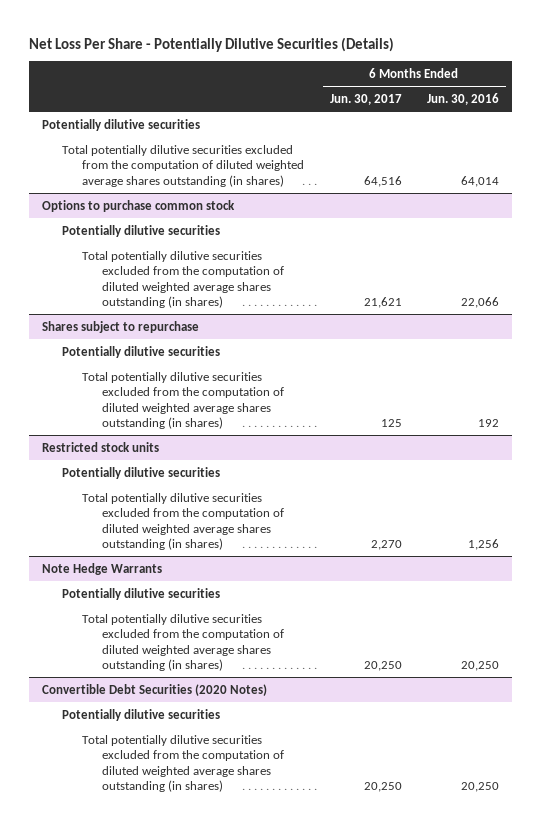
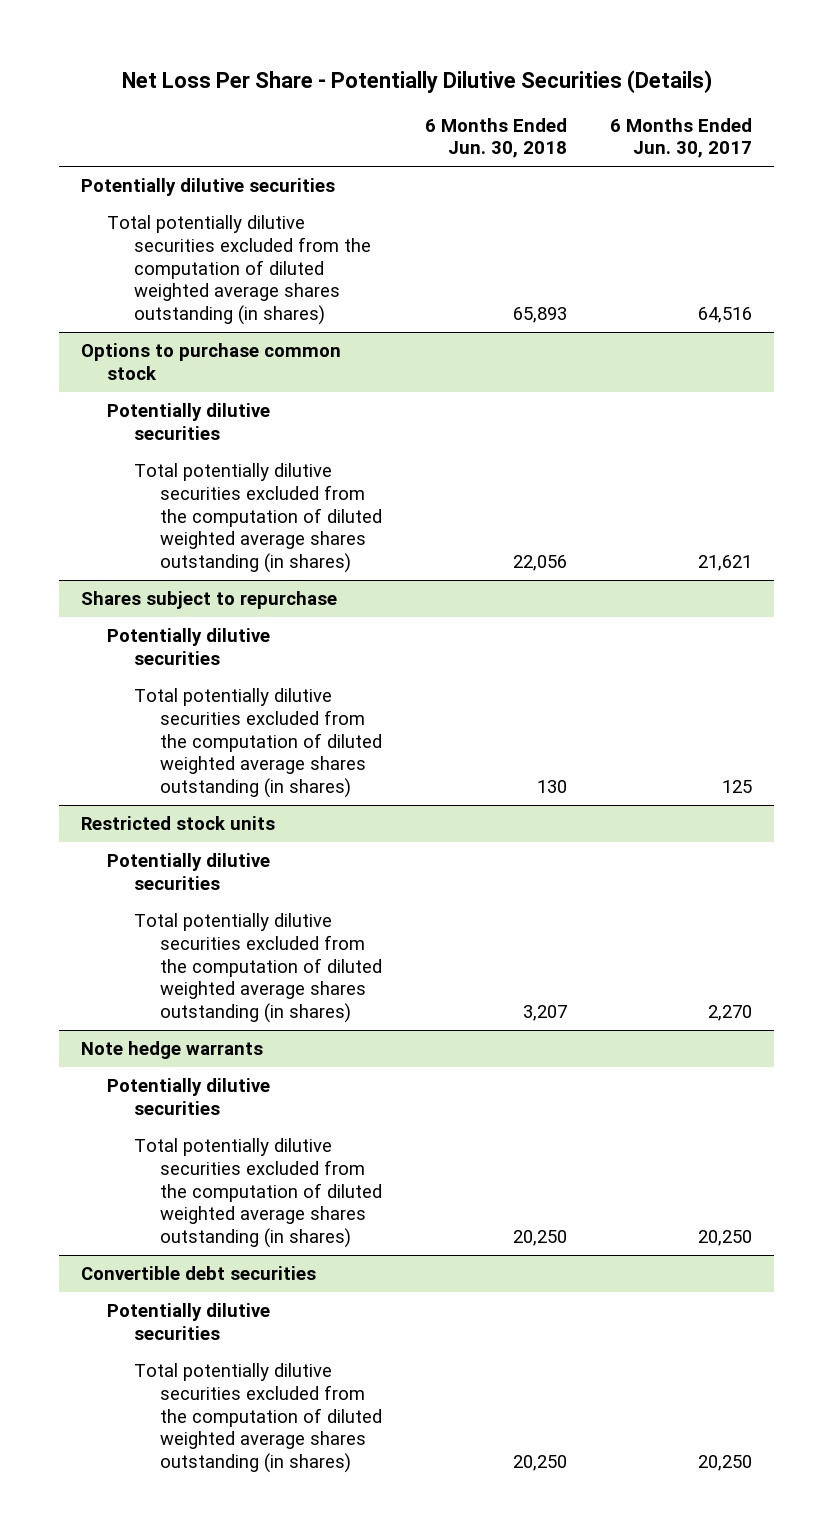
[427,92,500,105] Jun. 30, 2016 -> none
none -> [425,117,568,159] 6 Months Ended Jun. 30, 2018
[42,562,163,575] Note Hedge Warrants -> [80,1041,263,1060] Note hedge warrants
[42,683,268,696] Convertible Debt Securities (2020 Notes) -> [80,1266,316,1281] Convertible debt securities

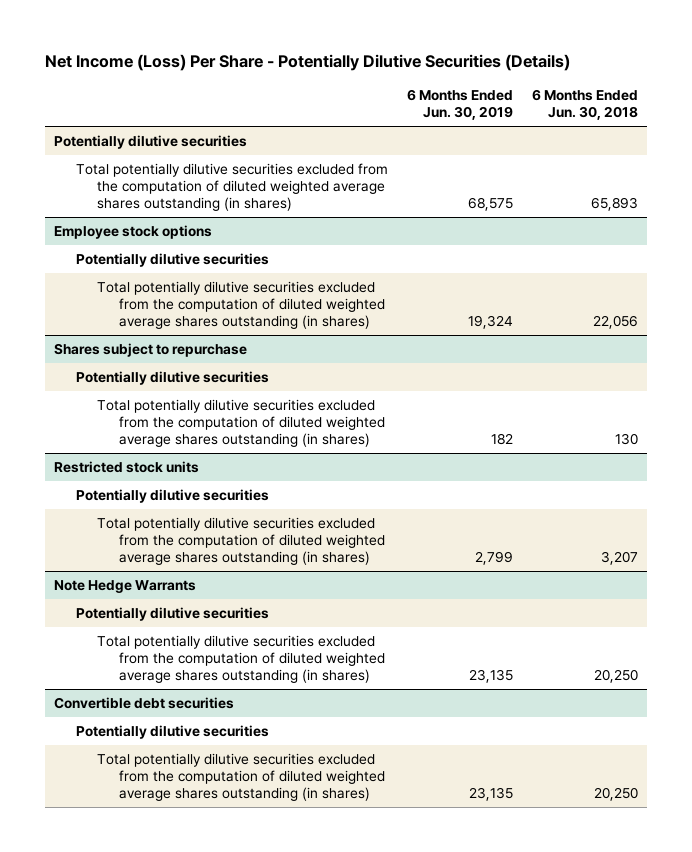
[121,70,712,94] Net Loss Per Share - Potentially Dilutive Securities (Details) -> [44,53,570,71] Net Income (Loss) Per Share - Potentially Dilutive Securities (Details)
[610,117,753,159] 6 Months Ended Jun. 30, 2017 -> none
none -> [406,89,513,121] 6 Months Ended Jun. 30, 2019
[80,343,341,380] Options to purchase common stock -> none
none -> [54,224,213,239] Employee stock options
[80,1041,263,1060] Note hedge warrants -> [54,579,197,593] Note Hedge Warrants

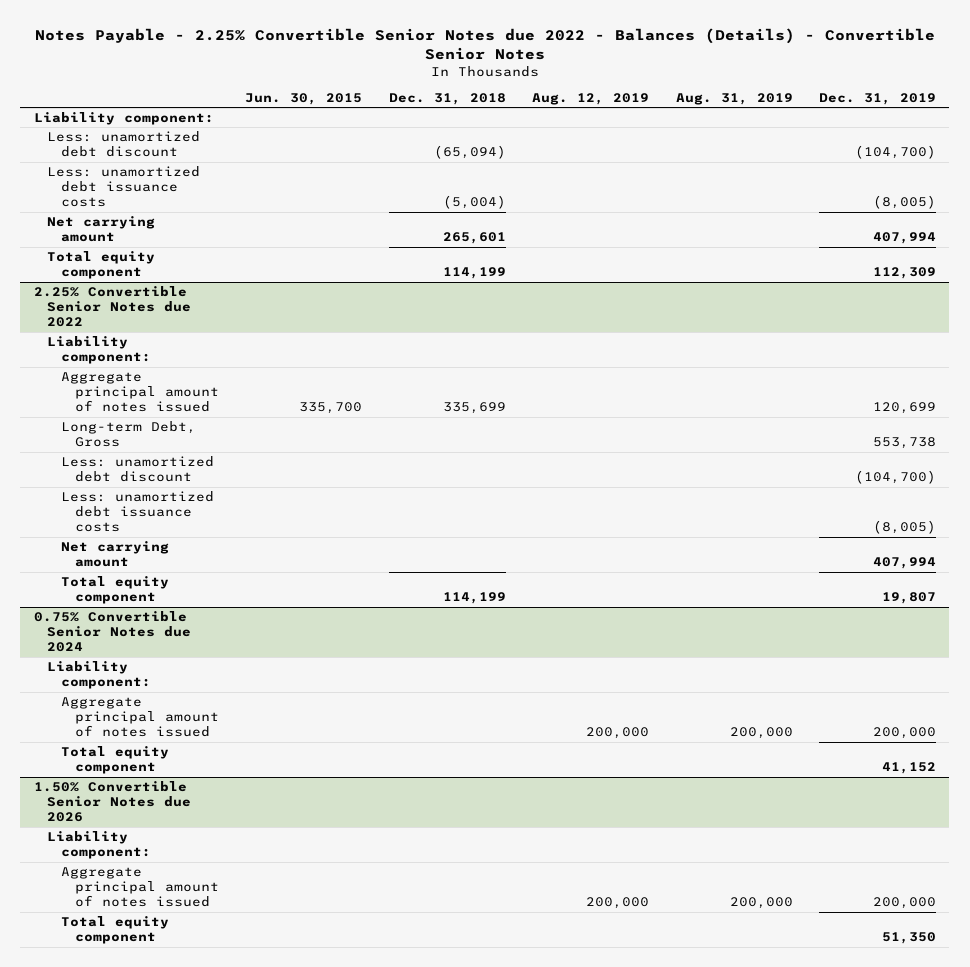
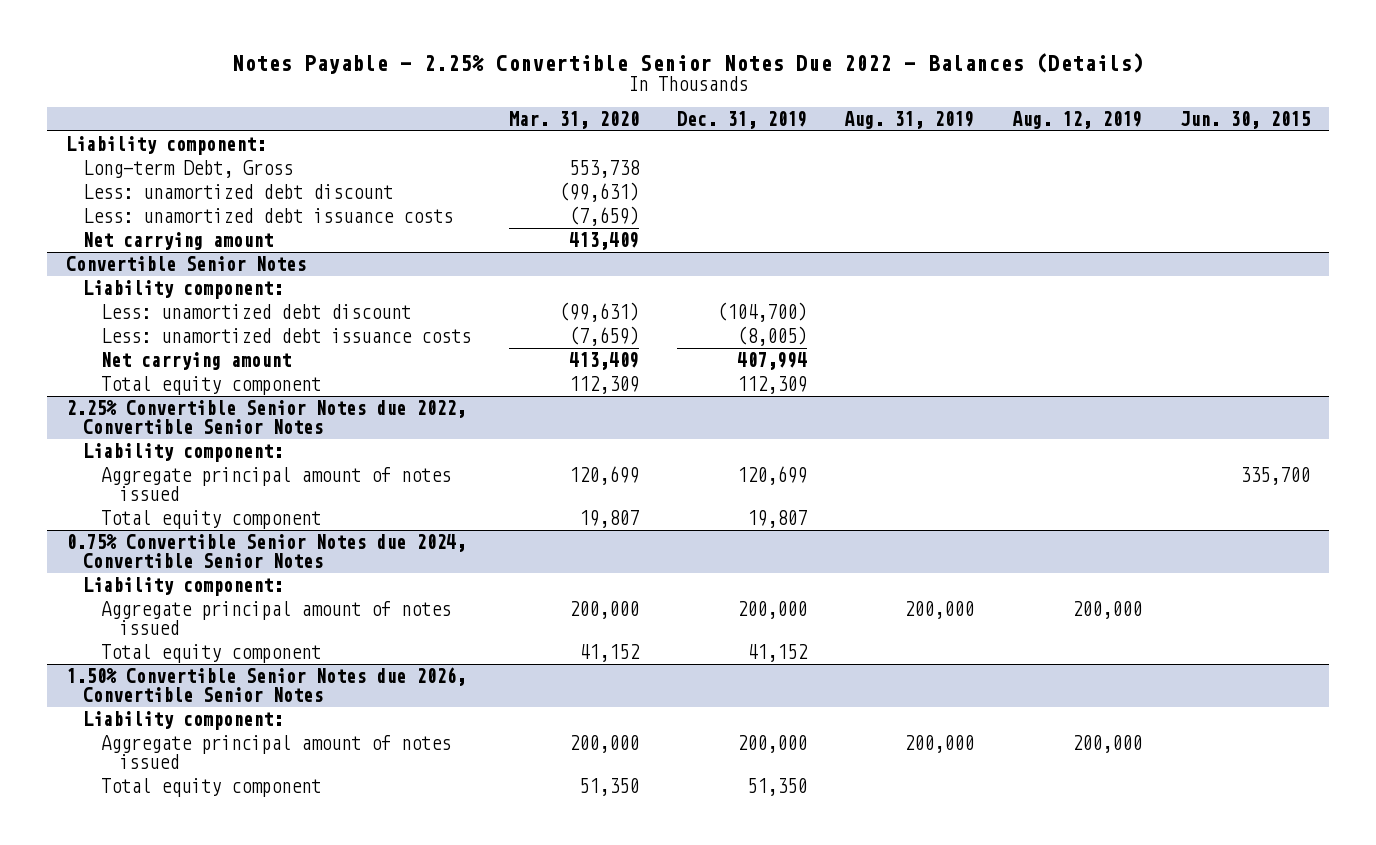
[34,27,935,60] Notes Payable - 2.25% Convertible Senior Notes due 2022 - Balances (Details) - Convertible Senior Notes -> [231,52,1144,74] Notes Payable - 2.25% Convertible Senior Notes Due 2022 - Balances (Details)
[388,92,506,105] Dec. 31, 2018 -> none
none -> [508,110,639,129] Mar. 31, 2020
none -> [83,159,294,178] Long-term Debt, Gross
none -> [83,183,394,199] Less: unamortized debt discount
none -> [83,207,454,223] Less: unamortized debt issuance costs
none -> [83,231,274,250] Net carrying amount
none -> [65,255,306,271] Convertible Senior Notes
none -> [83,279,284,299] Liability component:
[33,286,192,328] 2.25% Convertible Senior Notes due 2022 -> [65,399,466,435] 2.25% Convertible Senior Notes due 2022, Convertible Senior Notes
[61,421,197,448] Long-term Debt, Gross -> none
[61,456,215,483] Less: unamortized debt discount -> none
[61,491,215,533] Less: unamortized debt issuance costs -> none
[61,541,170,568] Net carrying amount -> none
[33,611,192,653] 0.75% Convertible Senior Notes due 2024 -> [65,533,466,569] 0.75% Convertible Senior Notes due 2024, Convertible Senior Notes
[33,781,192,823] 1.50% Convertible Senior Notes due 2026 -> [65,666,466,703] 1.50% Convertible Senior Notes due 2026, Convertible Senior Notes

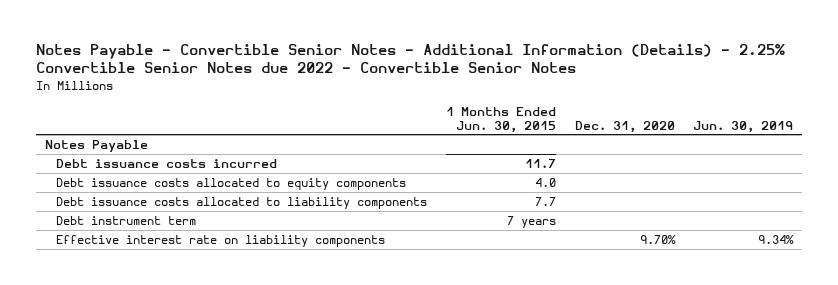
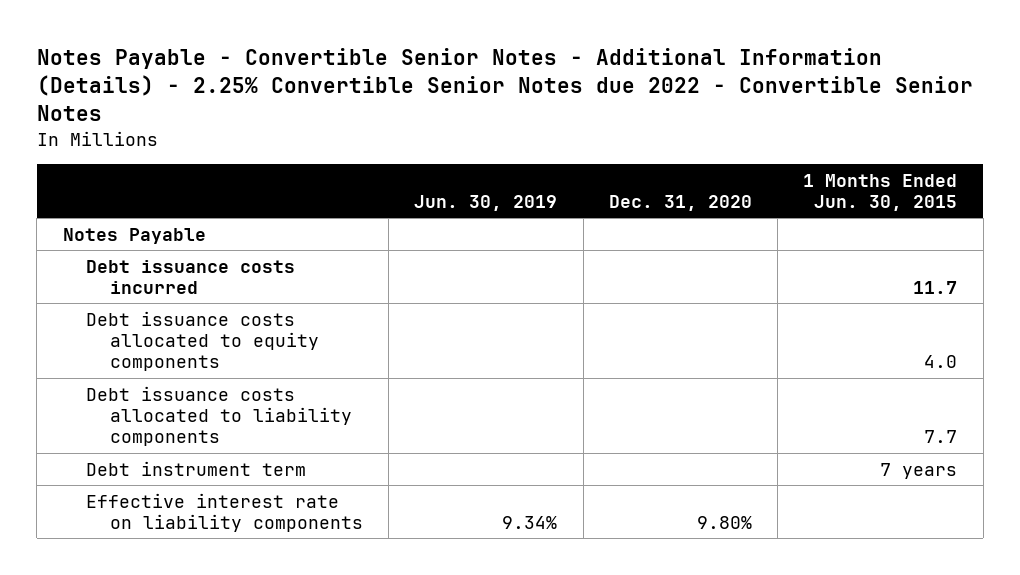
[639,234,676,244] 9.70% -> [696,515,752,529] 9.80%

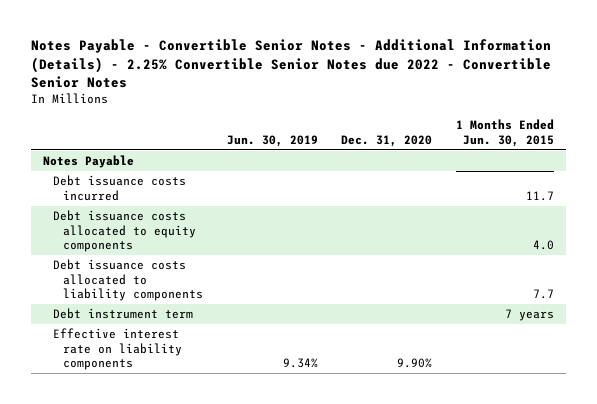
[696,515,752,529] 9.80% -> [397,357,433,368] 9.90%

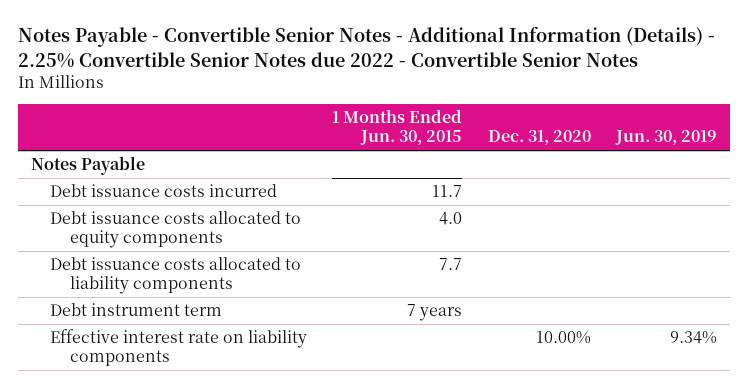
[397,357,433,368] 9.90% -> [535,331,591,345] 10.00%

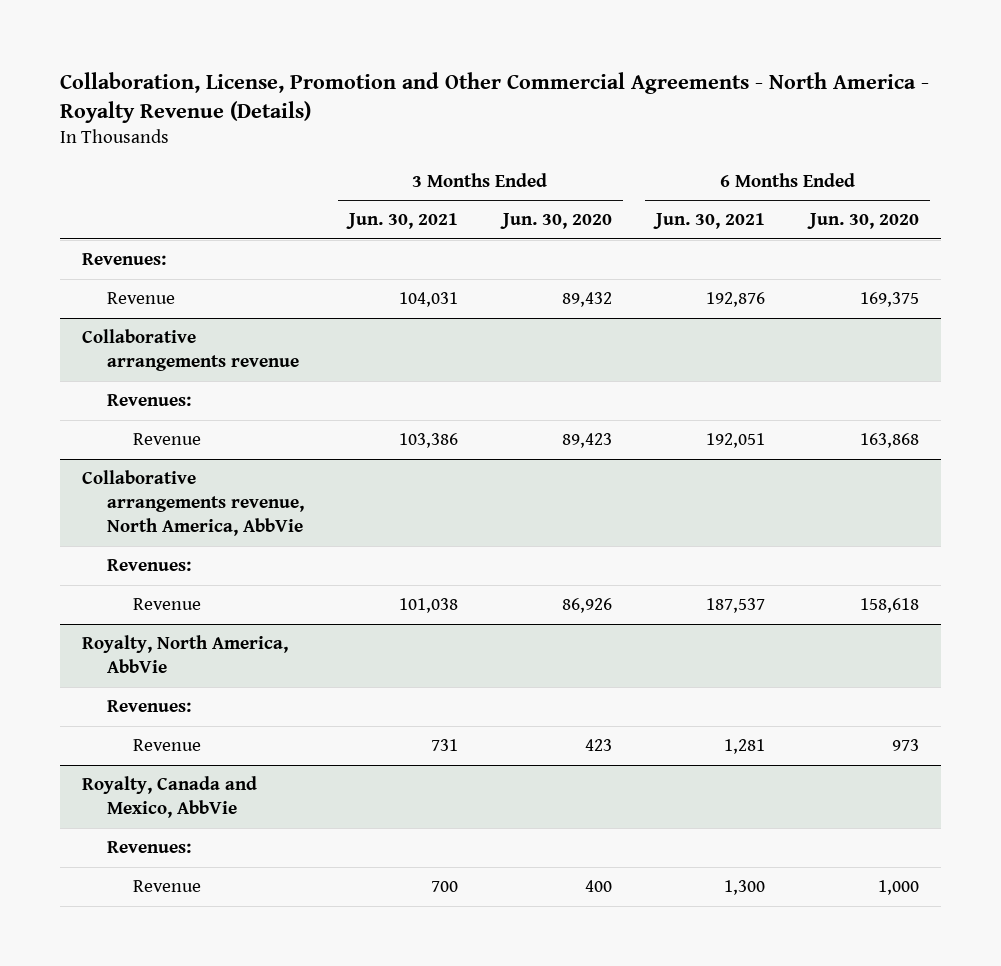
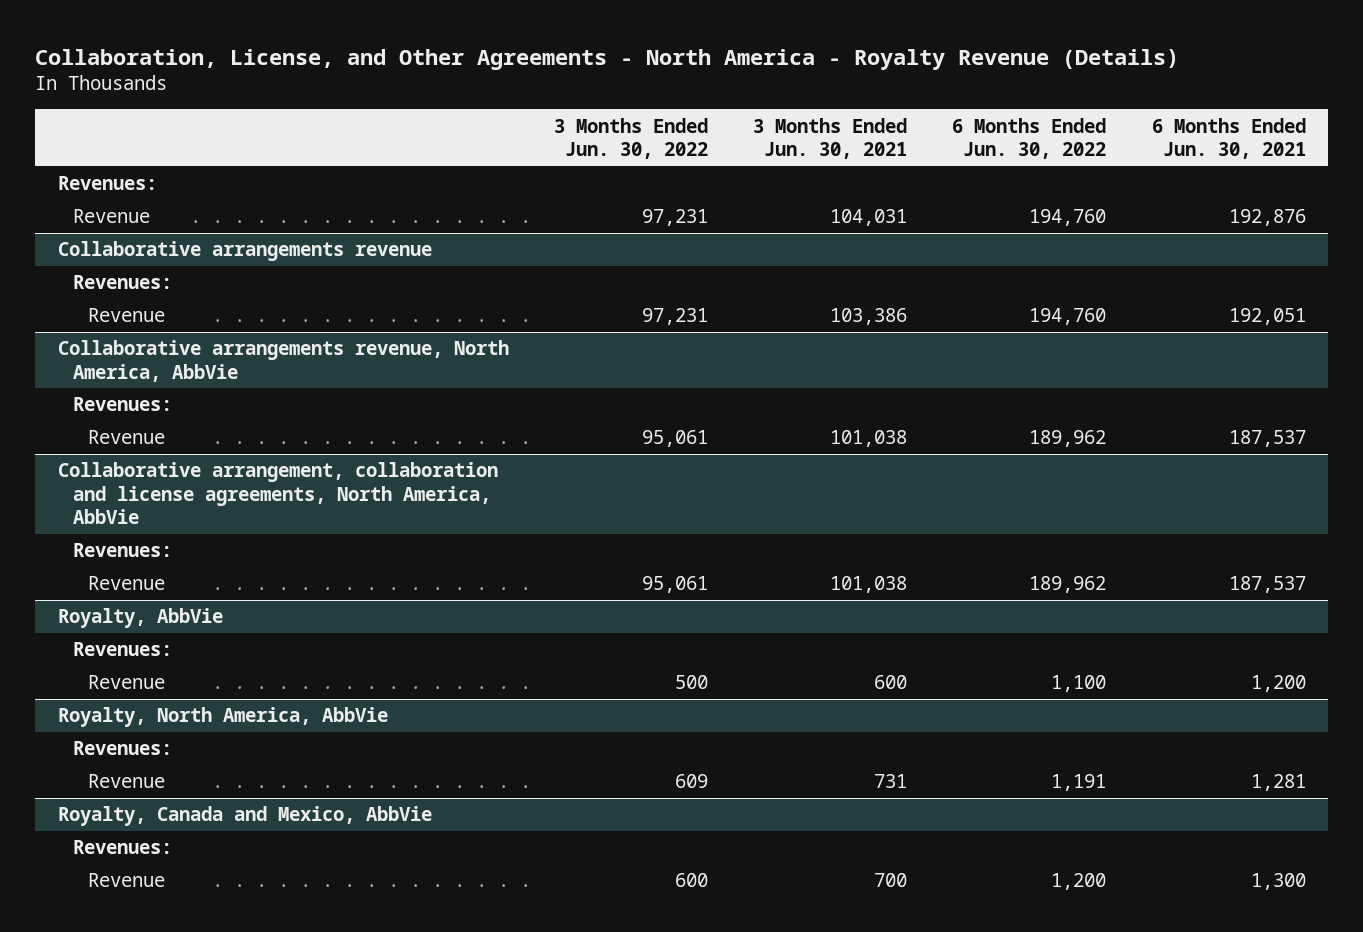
[59,71,929,123] Collaboration, License, Promotion and Other Commercial Agreements - North America - Royalty Revenue (Details) -> [35,48,1180,70] Collaboration, License, and Other Agreements - North America - Royalty Revenue (Details)
[499,213,612,230] Jun. 30, 2020 -> none
[807,213,920,230] Jun. 30, 2020 -> none
none -> [553,117,708,160] 3 Months Ended Jun. 30, 2022
none -> [952,117,1107,160] 6 Months Ended Jun. 30, 2022
none -> [57,462,498,525] Collaborative arrangement, collaboration and license agreements, North America, AbbVie
none -> [73,543,173,558] Revenues:
none -> [88,576,166,591] Revenue
none -> [57,608,223,629] Royalty, AbbVie
none -> [73,642,173,657] Revenues:
none -> [88,675,166,690] Revenue

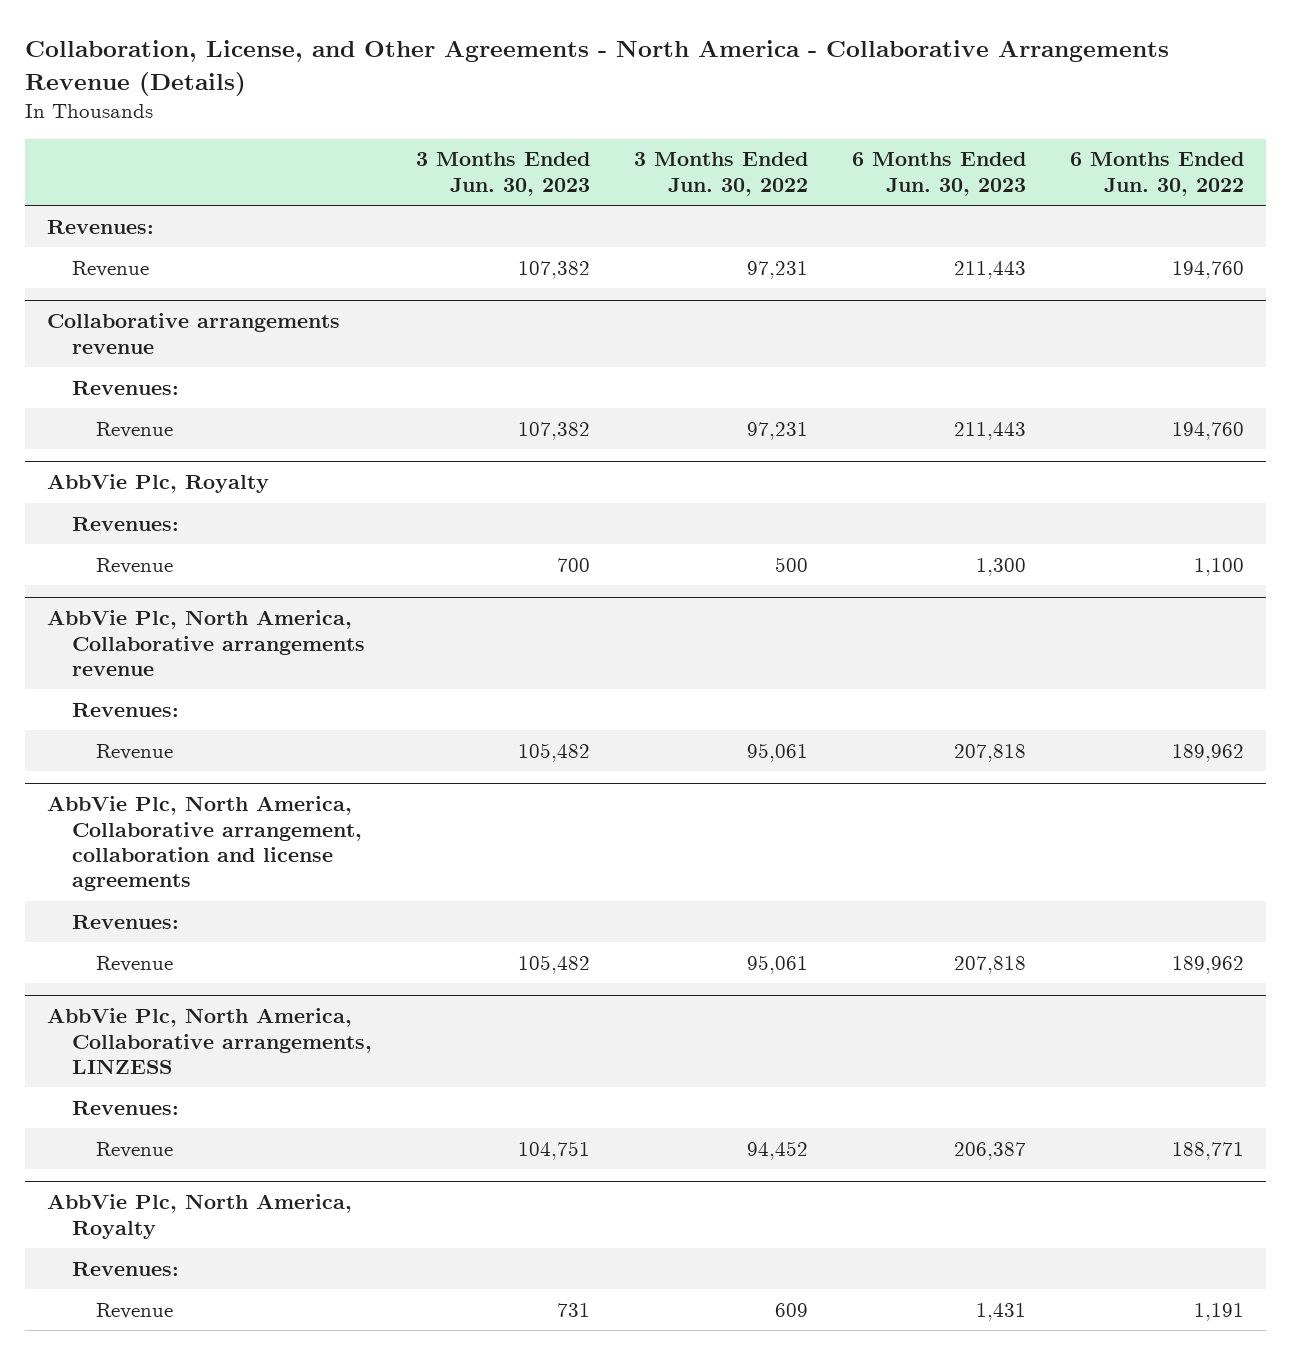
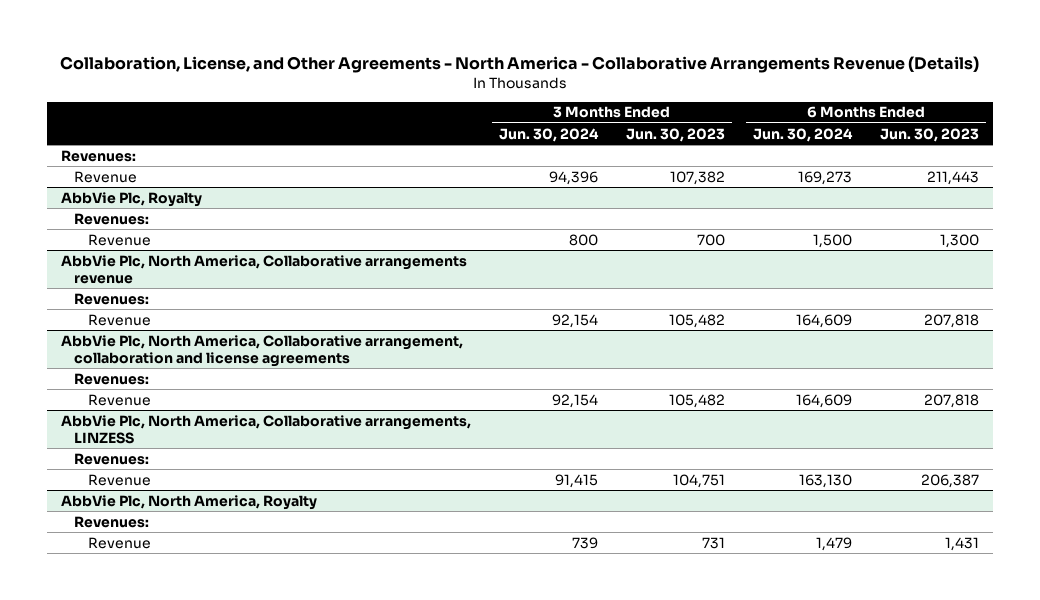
[633,152,808,196] 3 Months Ended Jun. 30, 2022 -> none
[1069,152,1244,196] 6 Months Ended Jun. 30, 2022 -> none
none -> [498,127,599,142] Jun. 30, 2024
none -> [753,127,854,142] Jun. 30, 2024
[47,313,341,354] Collaborative arrangements revenue -> none
[71,380,179,395] Revenues: -> none
[95,421,173,438] Revenue -> none

